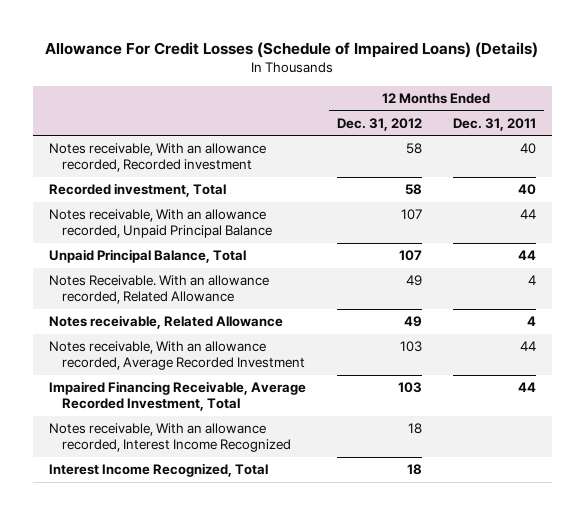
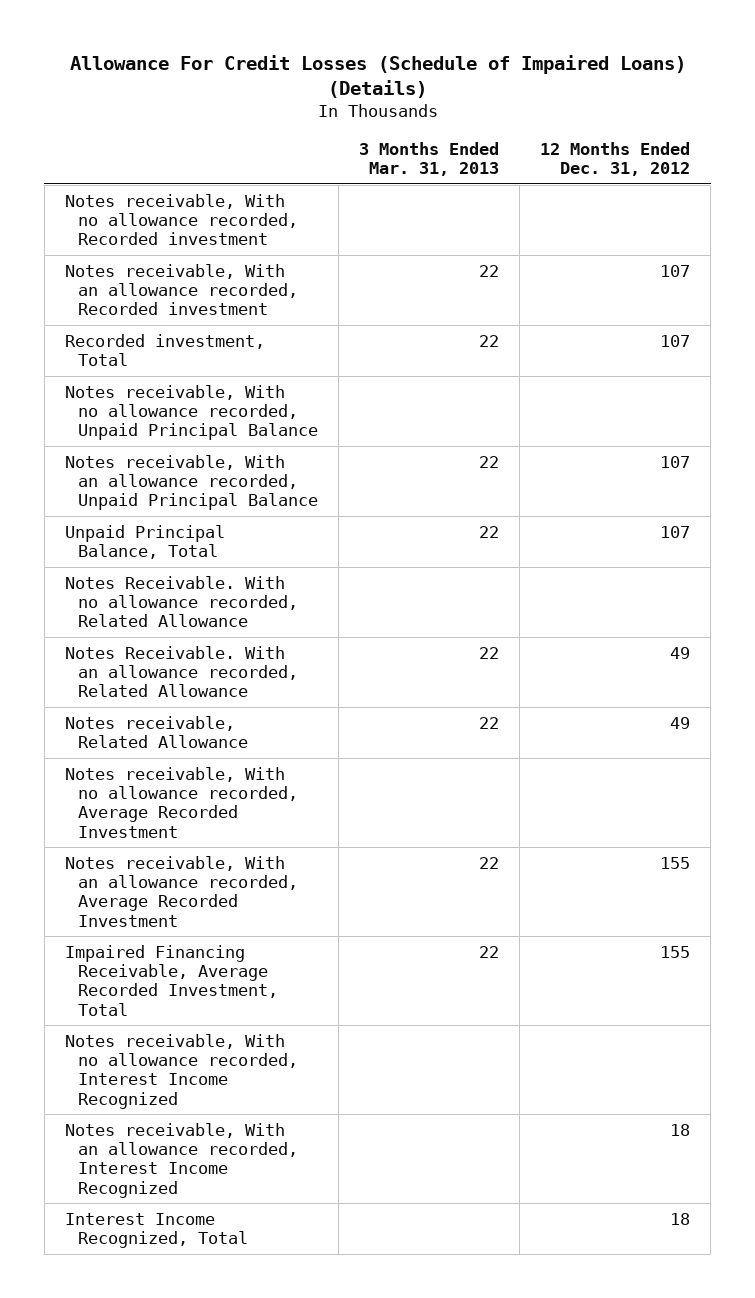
[453,117,537,131] Dec. 31, 2011 -> none
none -> [359,141,500,177] 3 Months Ended Mar. 31, 2013
none -> [64,193,299,246] Notes receivable, With no allowance recorded, Recorded investment
[405,143,422,155] 58 -> [660,264,691,277] 107
[404,184,422,196] 58 -> [660,334,691,347] 107
none -> [64,384,319,441] Notes receivable, With no allowance recorded, Unpaid Principal Balance
none -> [64,575,299,628] Notes Receivable. With no allowance recorded, Related Allowance
none -> [64,766,299,838] Notes receivable, With no allowance recorded, Average Recorded Investment
[399,341,422,353] 103 -> [660,856,691,869] 155
[397,382,422,394] 103 -> [660,945,691,958] 155
none -> [64,1033,299,1109] Notes receivable, With no allowance recorded, Interest Income Recognized

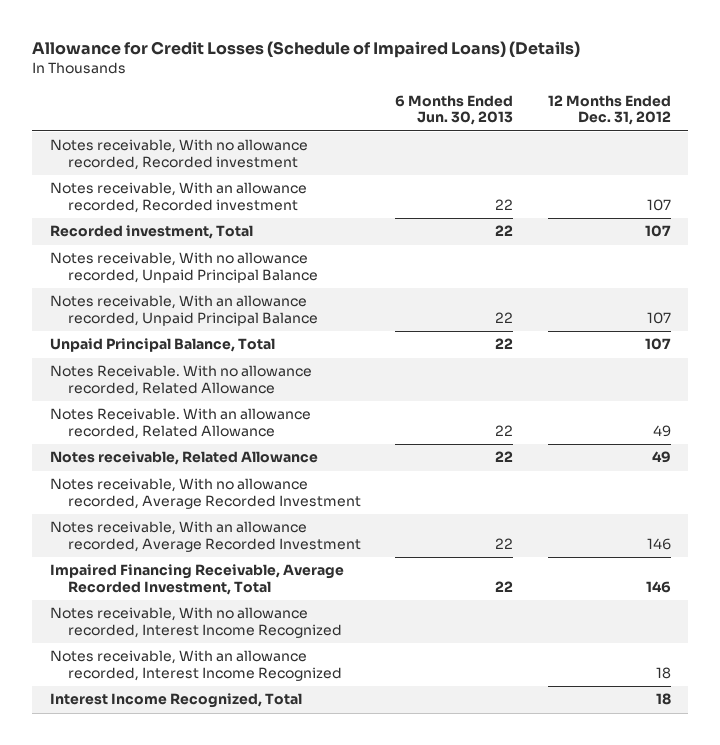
[69,54,686,98] Allowance For Credit Losses (Schedule of Impaired Loans) (Details) -> [32,41,581,59] Allowance for Credit Losses (Schedule of Impaired Loans) (Details)
[359,141,500,177] 3 Months Ended Mar. 31, 2013 -> none
none -> [395,94,514,126] 6 Months Ended Jun. 30, 2013
[660,856,691,869] 155 -> [646,538,671,551] 146
[660,945,691,958] 155 -> [645,581,671,594] 146

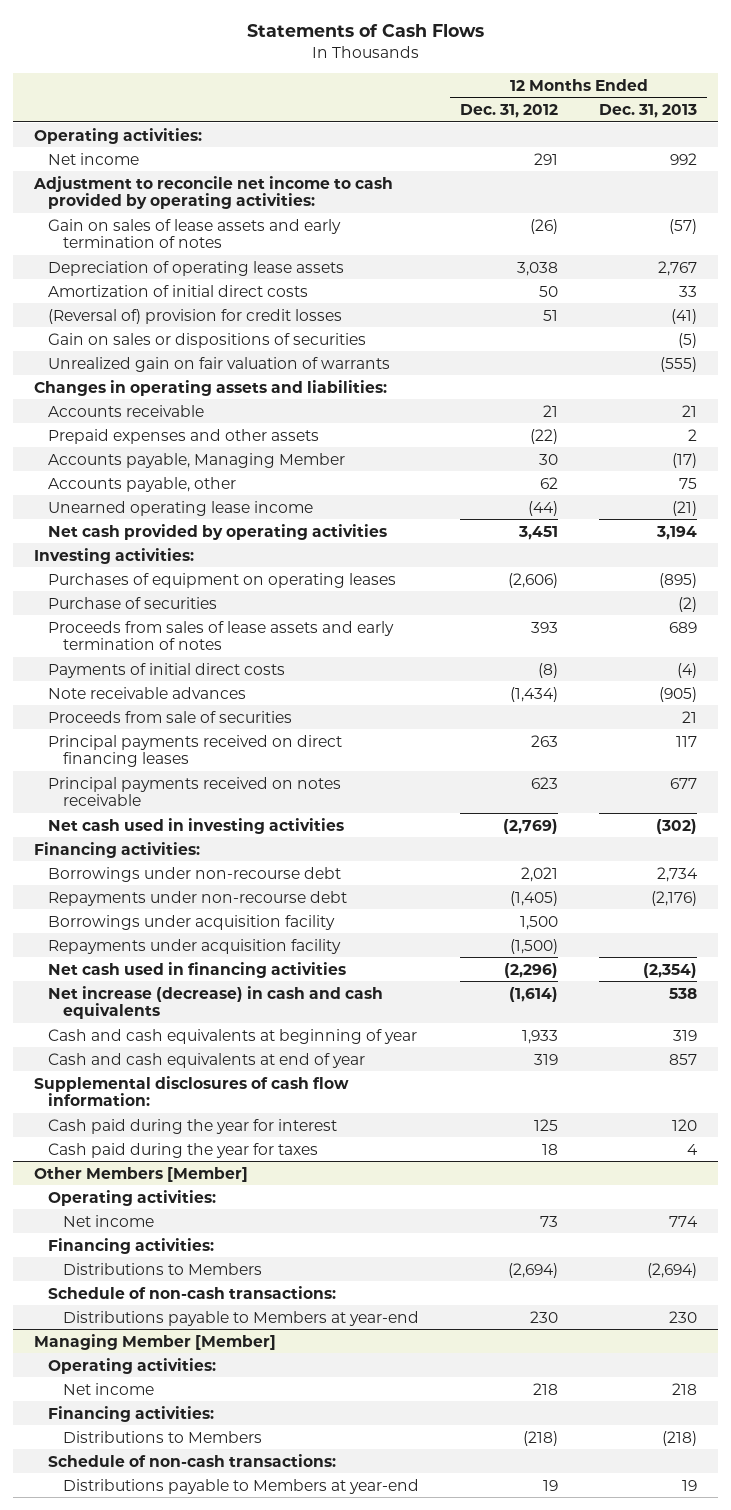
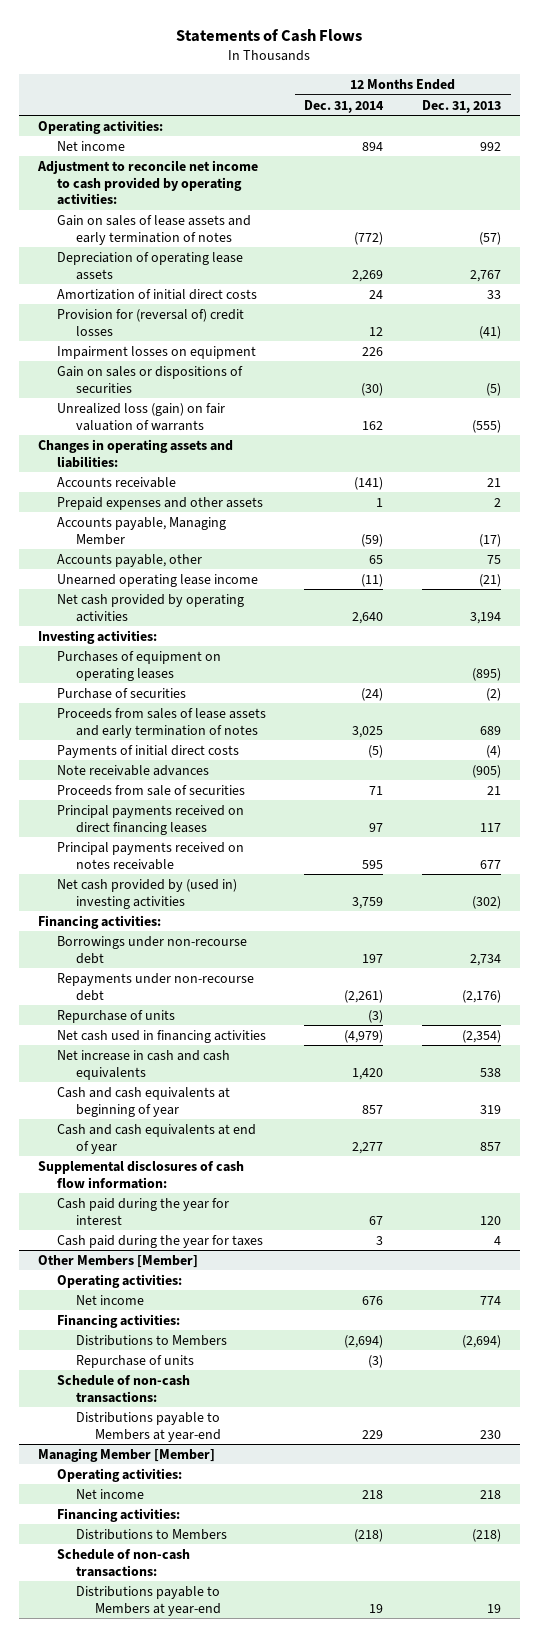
[459,103,558,118] Dec. 31, 2012 -> none
none -> [304,99,385,113] Dec. 31, 2014
[48,308,343,324] (Reversal of) provision for credit losses -> [56,308,244,336] Provision for (reversal of) credit losses
none -> [56,345,256,359] Impairment losses on equipment
[48,356,391,372] Unrealized gain on fair valuation of warrants -> [56,402,225,431] Unrealized loss (gain) on fair valuation of warrants
[48,817,345,834] Net cash used in investing activities -> [56,878,237,909] Net cash provided by (used in) investing activities
[48,914,336,930] Borrowings under acquisition facility -> none
[48,938,342,954] Repayments under acquisition facility -> none
none -> [56,1009,175,1023] Repurchase of units
[48,985,384,1020] Net increase (decrease) in cash and cash equivalents -> [56,1049,230,1080] Net increase in cash and cash equivalents
none -> [75,1354,194,1368] Repurchase of units

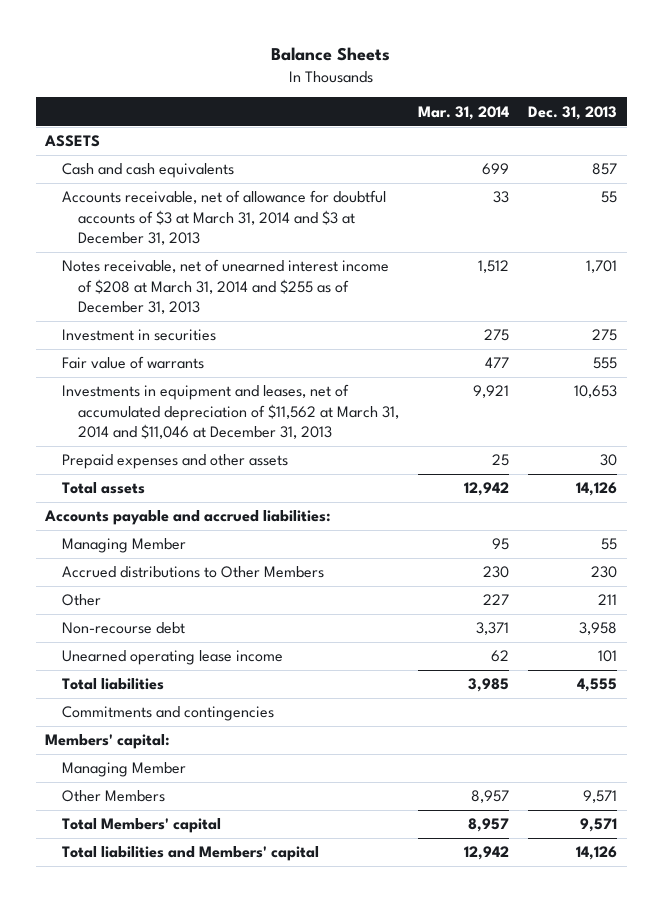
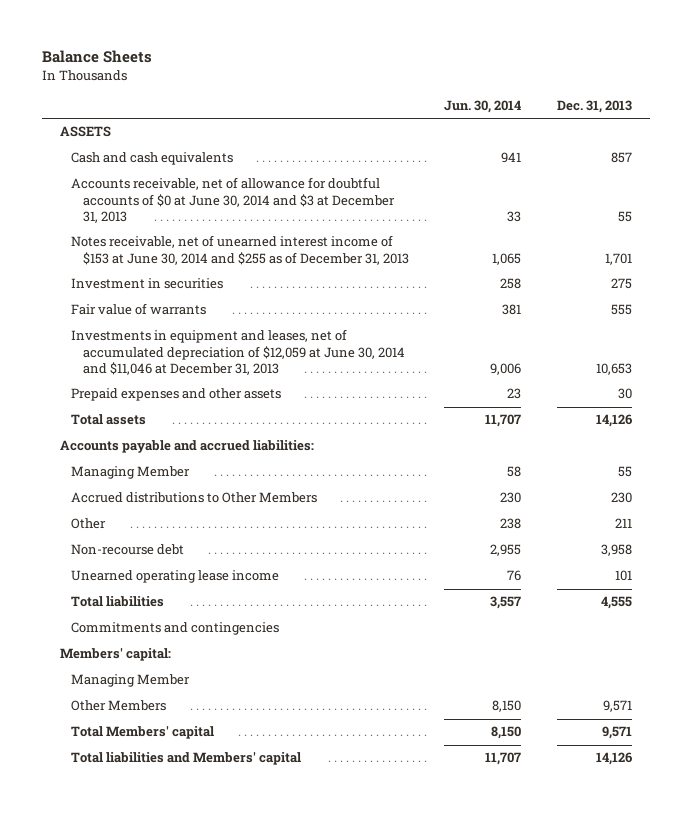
[418,105,510,120] Mar. 31, 2014 -> none
none -> [444,100,522,114] Jun. 30, 2014
[61,190,386,245] Accounts receivable, net of allowance for doubtful accounts of $3 at March 31, 2014 and $3 at December 31, 2013 -> [71,177,395,224] Accounts receivable, net of allowance for doubtful accounts of $0 at June 30, 2014 and $3 at December 31, 2013
[61,259,389,314] Notes receivable, net of unearned interest income of $208 at March 31, 2014 and $255 as of December 31, 2013 -> [71,235,409,265] Notes receivable, net of unearned interest income of $153 at June 30, 2014 and $255 as of December 31, 2013
[61,384,400,439] Investments in equipment and leases, net of accumulated depreciation of $11,562 at March 31, 2014 and $11,046 at December 31, 2013 -> [71,329,405,376] Investments in equipment and leases, net of accumulated depreciation of $12,059 at June 30, 2014 and $11,046 at December 31, 2013

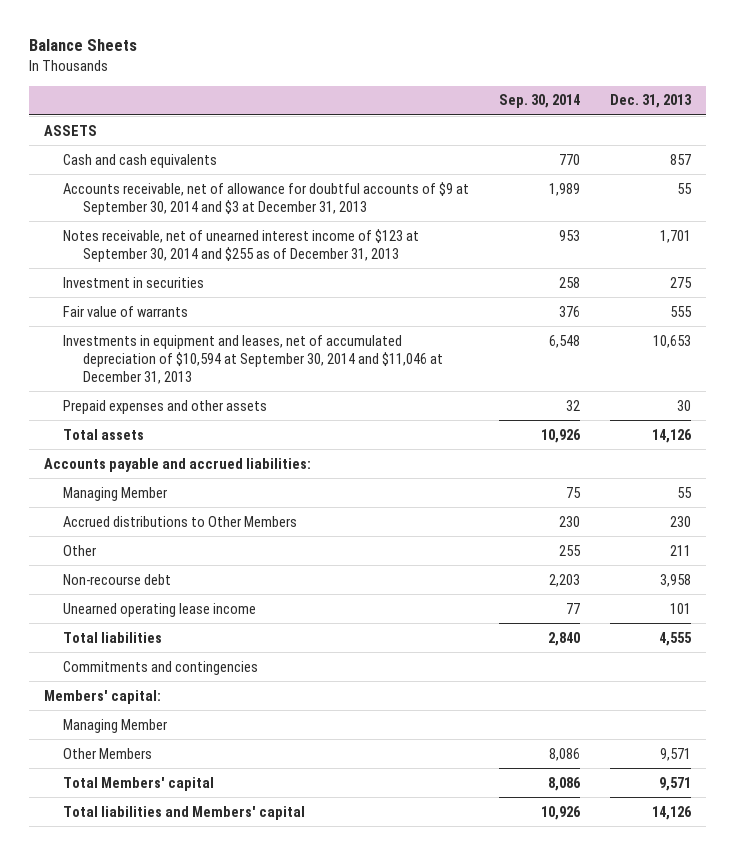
[444,100,522,114] Jun. 30, 2014 -> none
none -> [499,94,581,109] Sep. 30, 2014
[71,177,395,224] Accounts receivable, net of allowance for doubtful accounts of $0 at June 30, 2014 and $3 at December 31, 2013 -> [63,181,470,215] Accounts receivable, net of allowance for doubtful accounts of $9 at September 30, 2014 and $3 at December 31, 2013
[71,235,409,265] Notes receivable, net of unearned interest income of $153 at June 30, 2014 and $255 as of December 31, 2013 -> [63,228,420,262] Notes receivable, net of unearned interest income of $123 at September 30, 2014 and $255 as of December 31, 2013
[71,329,405,376] Investments in equipment and leases, net of accumulated depreciation of $12,059 at June 30, 2014 and $11,046 at December 31, 2013 -> [63,334,444,384] Investments in equipment and leases, net of accumulated depreciation of $10,594 at September 30, 2014 and $11,046 at December 31, 2013

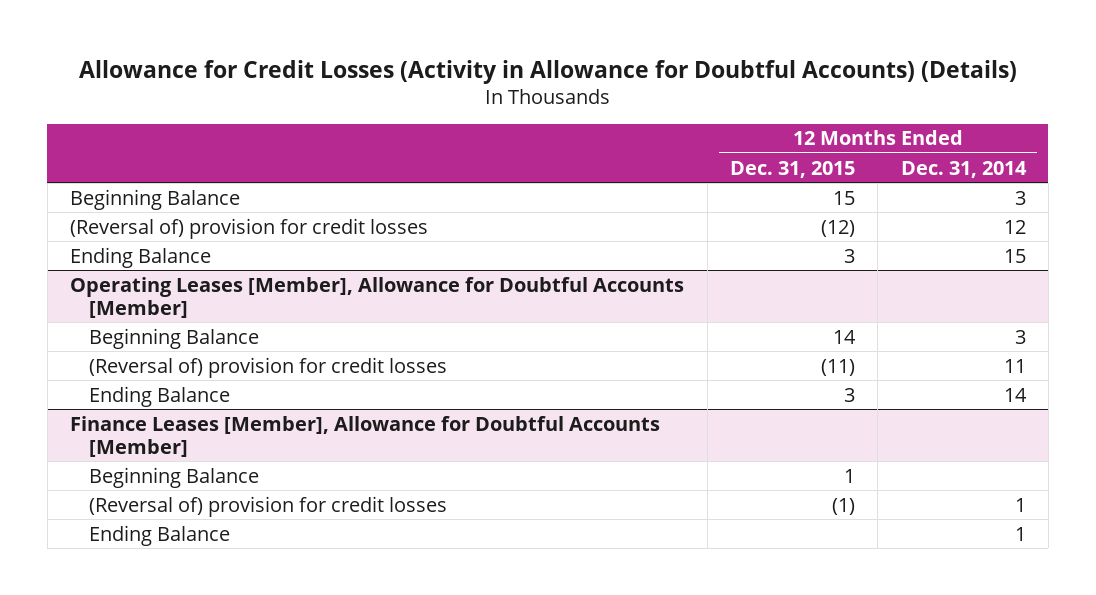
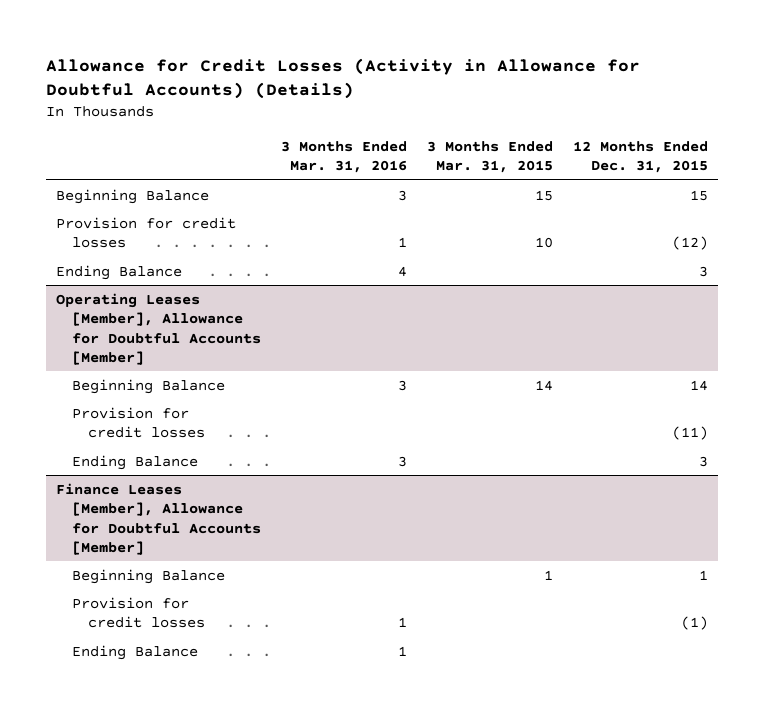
[900,160,1027,178] Dec. 31, 2014 -> none
none -> [281,140,408,174] 3 Months Ended Mar. 31, 2016
none -> [427,140,554,174] 3 Months Ended Mar. 31, 2015
[70,217,429,239] (Reversal of) provision for credit losses -> [56,216,237,249] Provision for credit losses
[89,356,448,378] (Reversal of) provision for credit losses -> [72,406,205,439] Provision for credit losses
[89,495,448,517] (Reversal of) provision for credit losses -> [72,596,205,629] Provision for credit losses

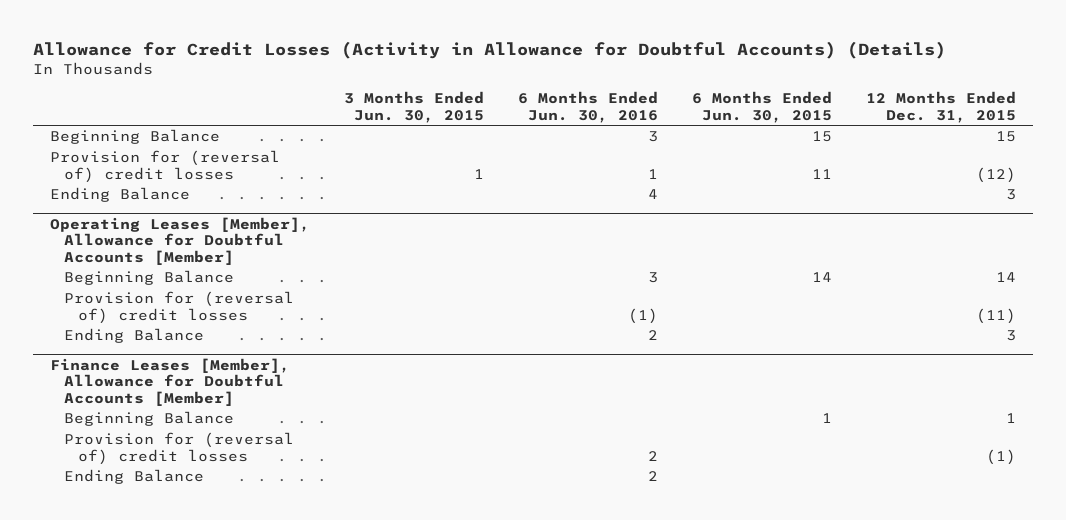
[281,140,408,174] 3 Months Ended Mar. 31, 2016 -> none
[427,140,554,174] 3 Months Ended Mar. 31, 2015 -> none
none -> [344,91,485,123] 3 Months Ended Jun. 30, 2015
none -> [517,91,658,123] 6 Months Ended Jun. 30, 2016
none -> [691,91,832,123] 6 Months Ended Jun. 30, 2015
[56,216,237,249] Provision for credit losses -> [50,150,281,183] Provision for (reversal of) credit losses
[72,406,205,439] Provision for credit losses -> [63,291,294,324] Provision for (reversal of) credit losses
[72,596,205,629] Provision for credit losses -> [63,432,294,465] Provision for (reversal of) credit losses

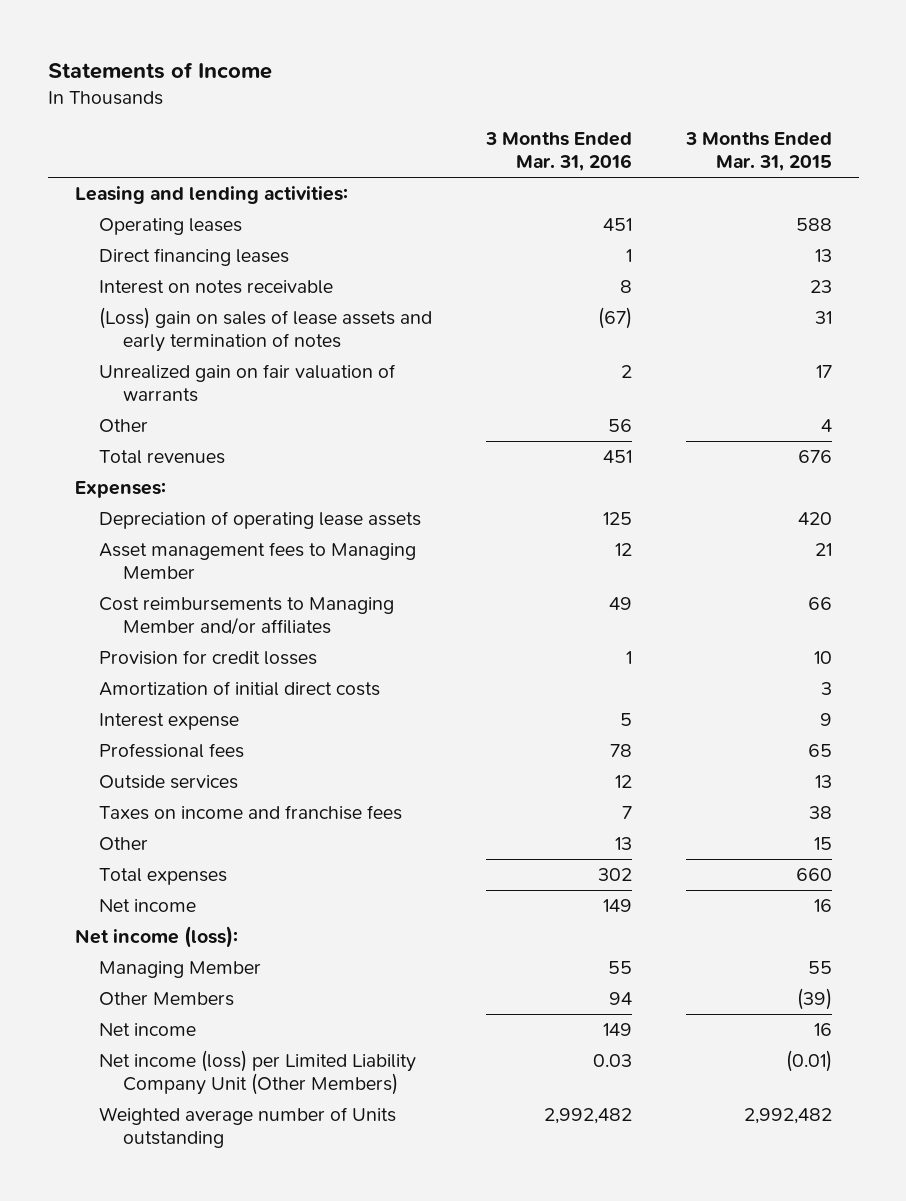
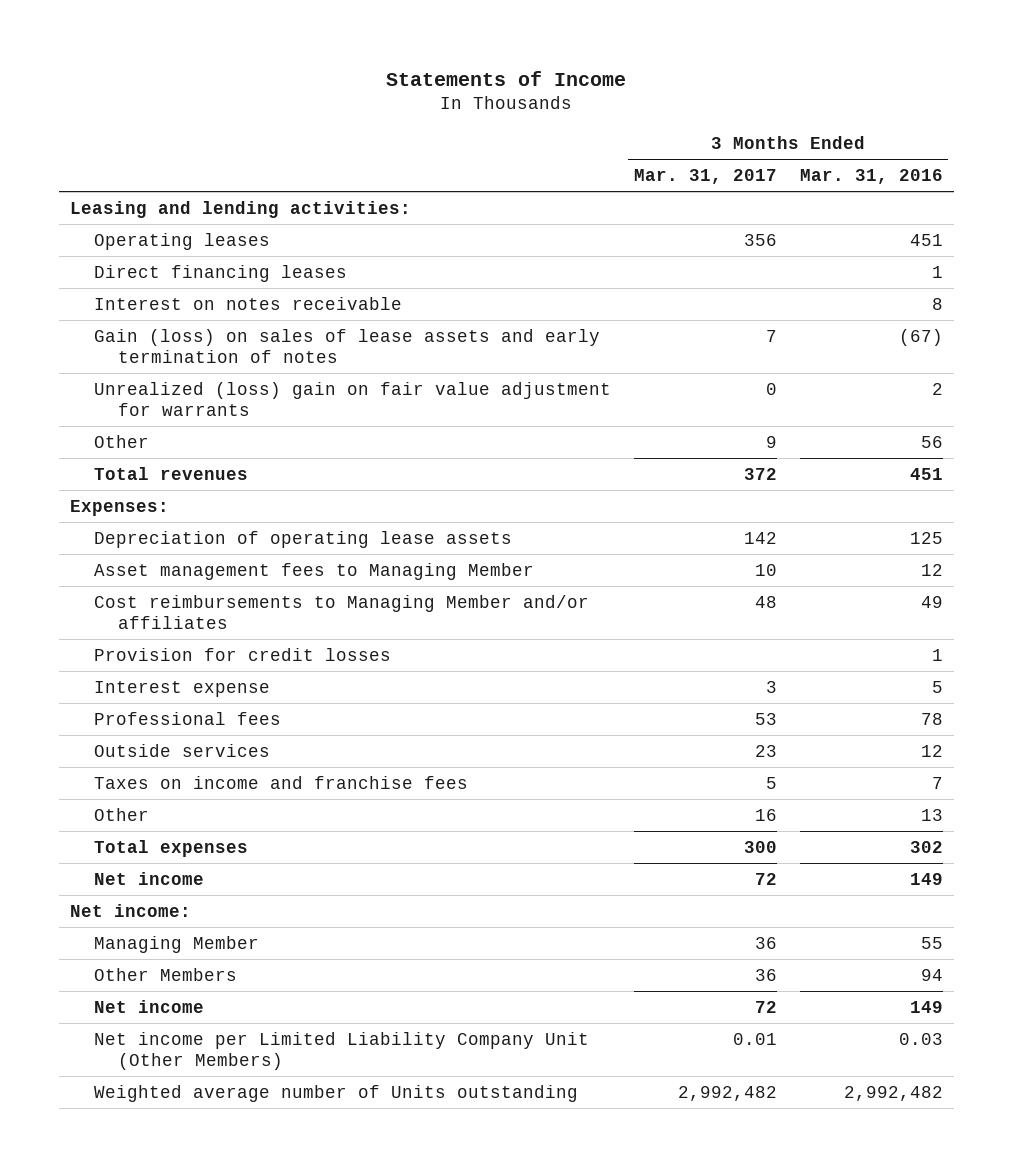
[684,132,832,172] 3 Months Ended Mar. 31, 2015 -> none
none -> [633,169,777,185] Mar. 31, 2017
[98,307,432,352] (Loss) gain on sales of lease assets and early termination of notes -> [94,328,601,363] Gain (loss) on sales of lease assets and early termination of notes
[98,364,396,402] Unrealized gain on fair valuation of warrants -> [94,381,612,416] Unrealized (loss) gain on fair value adjustment for warrants
[98,681,380,697] Amortization of initial direct costs -> none
[74,926,238,949] Net income (loss): -> [70,903,192,917] Net income:
[98,1050,416,1095] Net income (loss) per Limited Liability Company Unit (Other Members) -> [94,1031,590,1070] Net income per Limited Liability Company Unit (Other Members)

